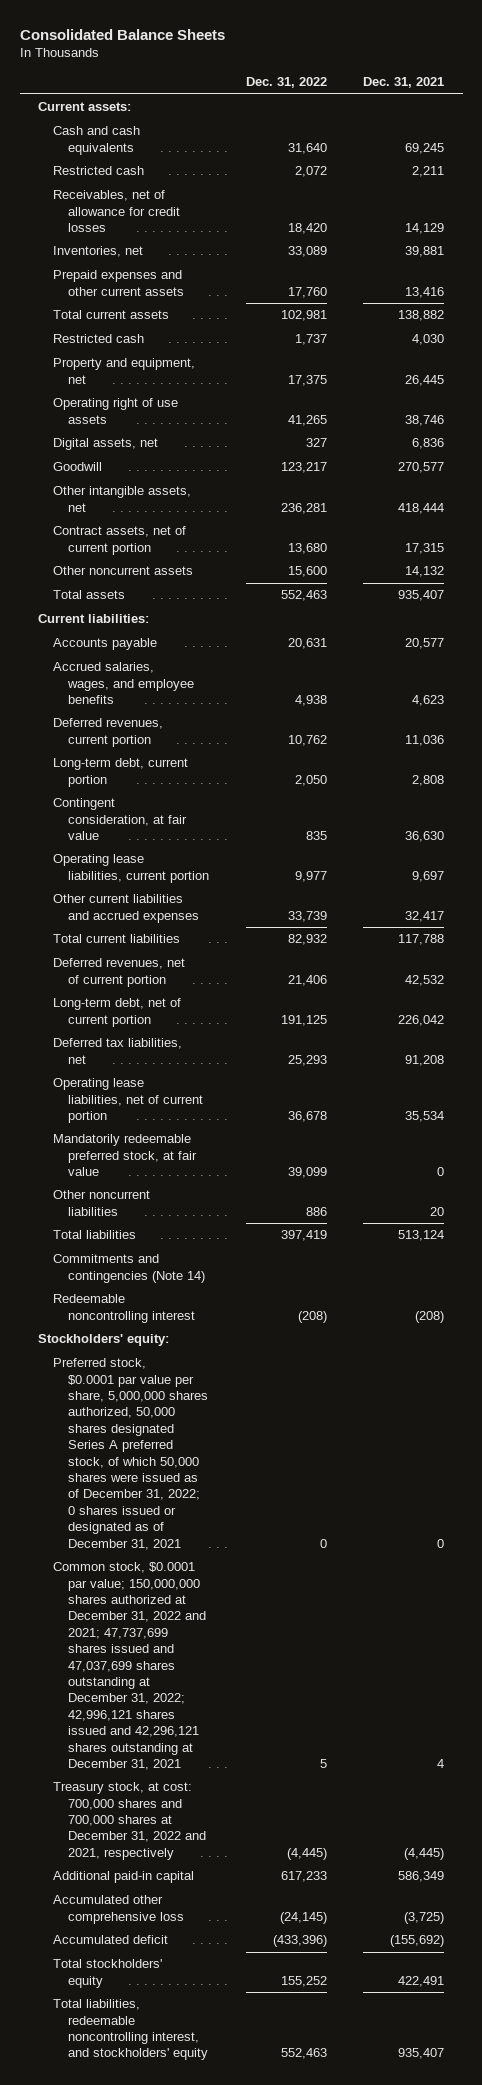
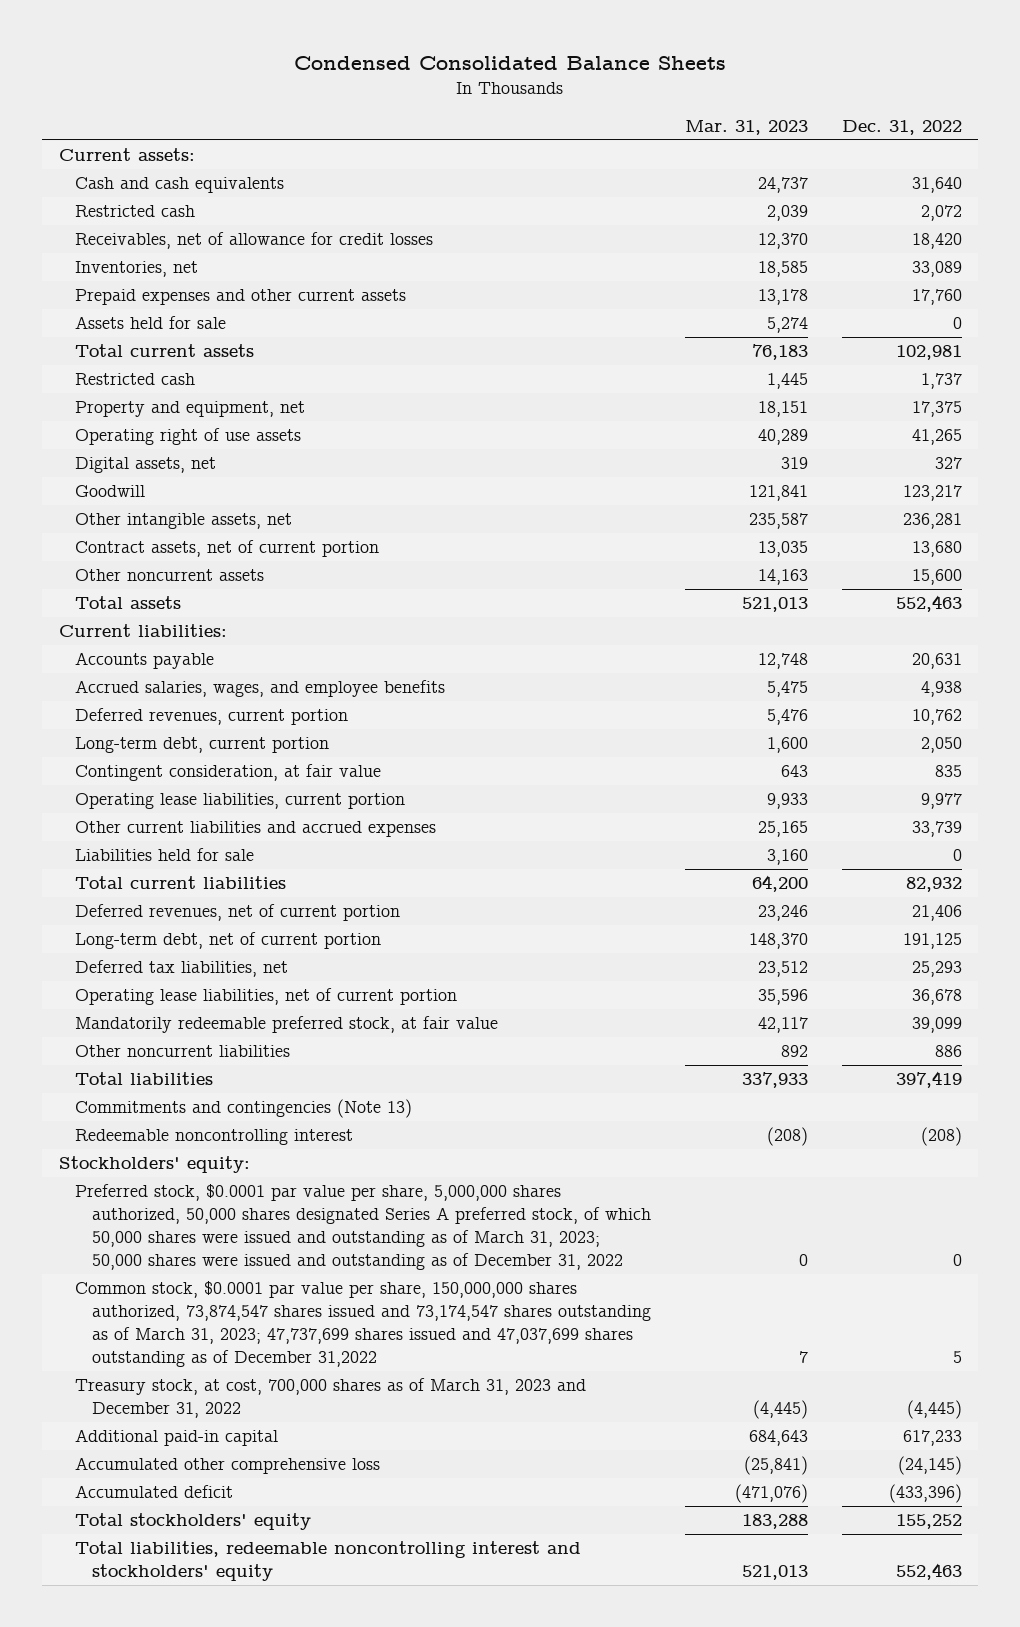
[19,28,225,40] Consolidated Balance Sheets -> [294,55,727,70] Condensed Consolidated Balance Sheets
[363,77,445,89] Dec. 31, 2021 -> none
none -> [684,120,808,136] Mar. 31, 2023
none -> [75,316,227,330] Assets held for sale
none -> [75,848,255,862] Liabilities held for sale
[53,1254,206,1283] Commitments and contingencies (Note 14) -> [75,1099,413,1119] Commitments and contingencies (Note 13)
[53,1358,209,1550] Preferred stock, $0.0001 par value per share, 5,000,000 shares authorized, 50,000 shares designated Series A preferred stock, of which 50,000 shares were issued as of December 31, 2022; 0 shares issued or designated as of December 31, 2021 -> [75,1184,651,1271] Preferred stock, $0.0001 par value per share, 5,000,000 shares authorized, 50,000 shares designated Series A preferred stock, of which 50,000 shares were issued and outstanding as of March 31, 2023; 50,000 shares were issued and outstanding as of December 31, 2022
[53,1562,207,1771] Common stock, $0.0001 par value; 150,000,000 shares authorized at December 31, 2022 and 2021; 47,737,699 shares issued and 47,037,699 shares outstanding at December 31, 2022; 42,996,121 shares issued and 42,296,121 shares outstanding at December 31, 2021 -> [75,1281,651,1368] Common stock, $0.0001 par value per share, 150,000,000 shares authorized, 73,874,547 shares issued and 73,174,547 shares outstanding as of March 31, 2023; 47,737,699 shares issued and 47,037,699 shares outstanding as of December 31,2022
[53,1782,207,1860] Treasury stock, at cost: 700,000 shares and 700,000 shares at December 31, 2022 and 2021, respectively -> [75,1378,587,1419] Treasury stock, at cost, 700,000 shares as of March 31, 2023 and December 31, 2022
[53,1999,209,2061] Total liabilities, redeemable noncontrolling interest, and stockholders' equity -> [75,1541,582,1582] Total liabilities, redeemable noncontrolling interest and stockholders' equity

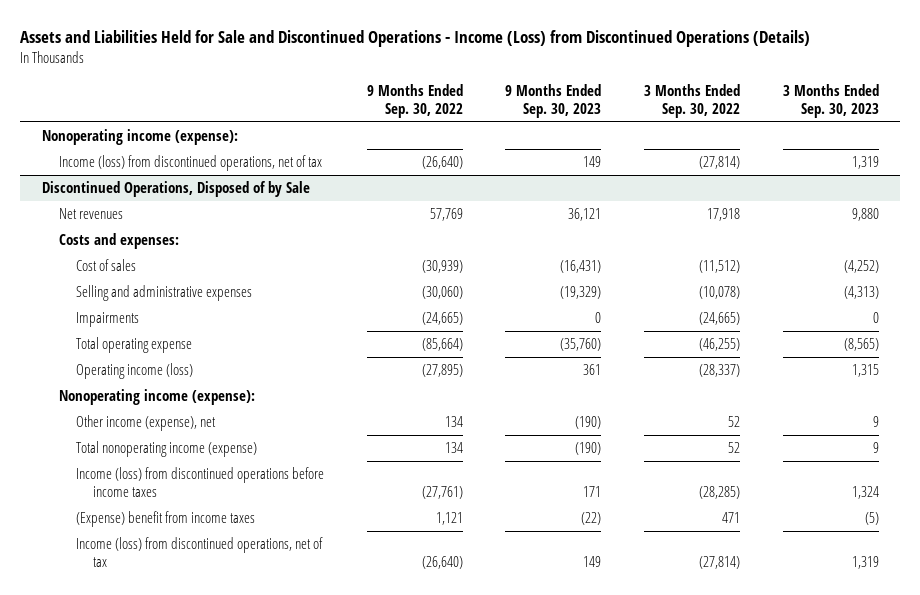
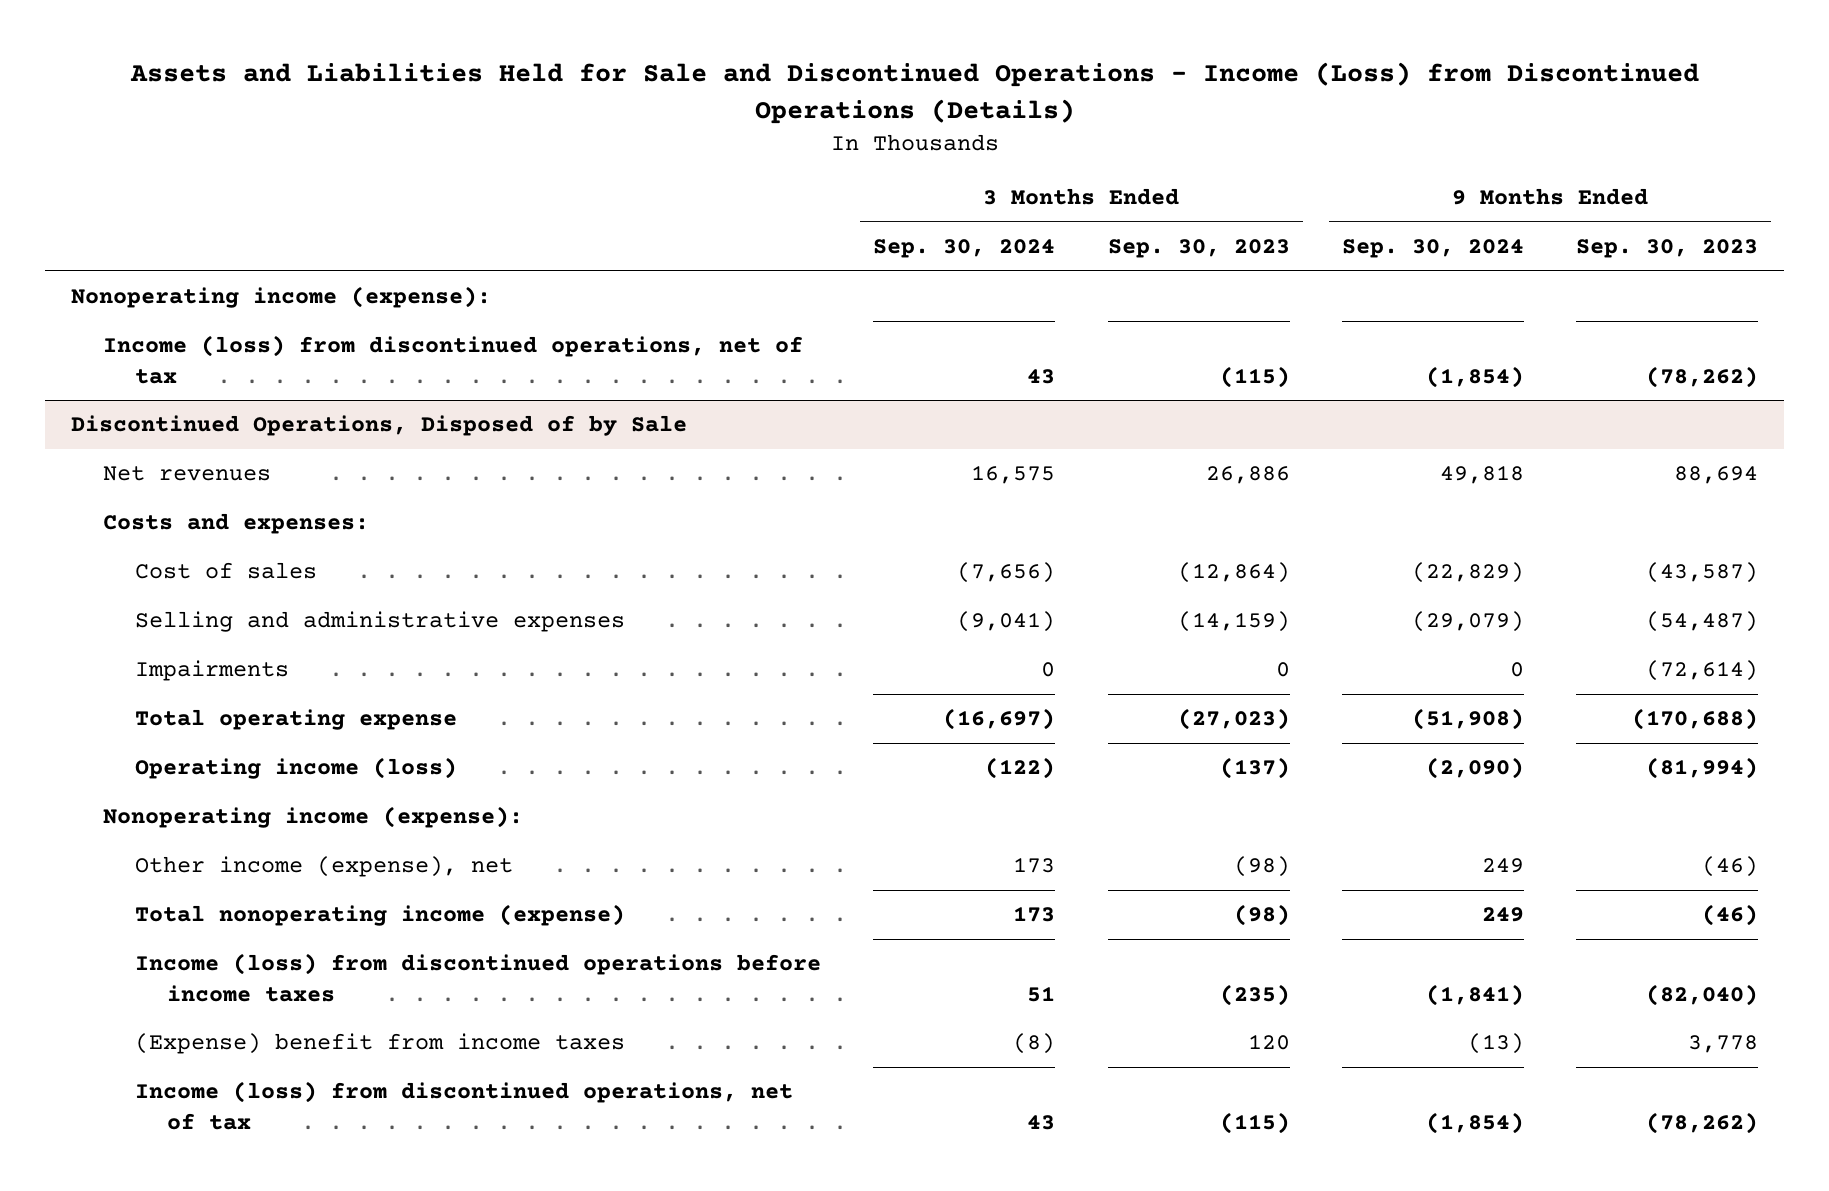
[366,83,463,118] 9 Months Ended Sep. 30, 2022 -> none
[643,83,740,118] 3 Months Ended Sep. 30, 2022 -> none
none -> [873,239,1056,259] Sep. 30, 2024
none -> [1341,239,1524,259] Sep. 30, 2024
[583,156,602,168] 149 -> [1646,365,1759,388] (78,262)
[851,156,879,170] 1,319 -> [1219,365,1290,388] (115)
[568,208,602,222] 36,121 -> [1674,466,1759,485] 88,694
[851,208,879,222] 9,880 -> [1205,466,1290,485] 26,886
[560,260,602,274] (16,431) -> [1646,562,1759,584] (43,587)
[843,260,879,274] (4,252) -> [1177,562,1290,584] (12,864)
[560,286,602,300] (19,329) -> [1646,611,1759,633] (54,487)
[843,286,879,300] (4,313) -> [1177,611,1290,633] (14,159)
[595,312,602,324] 0 -> [1646,660,1759,682] (72,614)
[560,338,602,352] (35,760) -> [1632,708,1759,731] (170,688)
[843,338,879,352] (8,565) -> [1177,708,1290,731] (27,023)
[583,364,602,376] 361 -> [1646,757,1759,780] (81,994)
[851,364,879,378] 1,315 -> [1219,757,1290,780] (137)
[575,416,602,430] (190) -> [1702,856,1759,878] (46)
[872,416,879,428] 9 -> [1233,856,1290,878] (98)
[575,442,602,456] (190) -> [1702,904,1759,927] (46)
[872,442,879,454] 9 -> [1233,904,1290,927] (98)
[583,486,602,498] 171 -> [1646,983,1759,1006] (82,040)
[851,486,879,500] 1,324 -> [1219,983,1290,1006] (235)
[581,512,602,526] (22) -> [1688,1035,1759,1054] 3,778
[864,512,879,526] (5) -> [1247,1034,1290,1051] 120
[583,556,602,568] 149 -> [1646,1111,1759,1134] (78,262)
[851,556,879,570] 1,319 -> [1219,1111,1290,1134] (115)

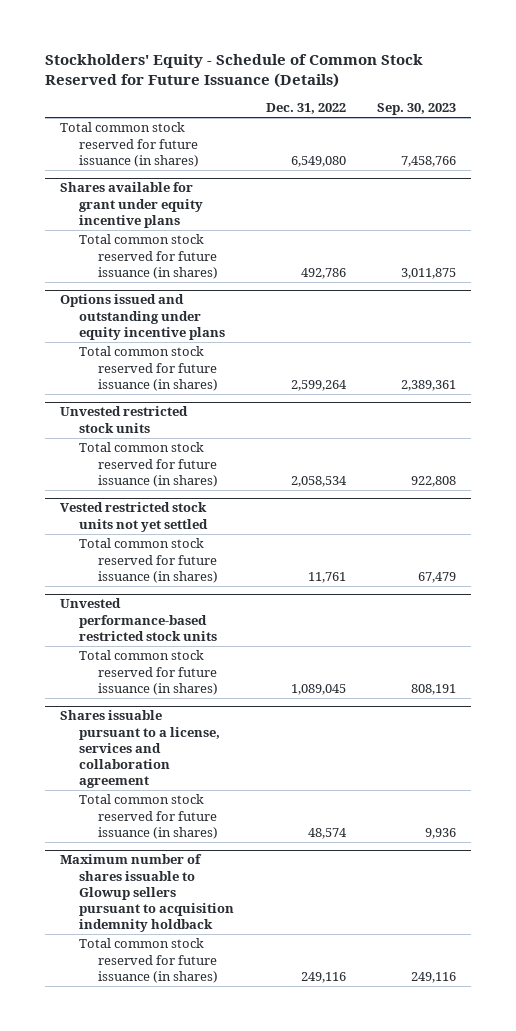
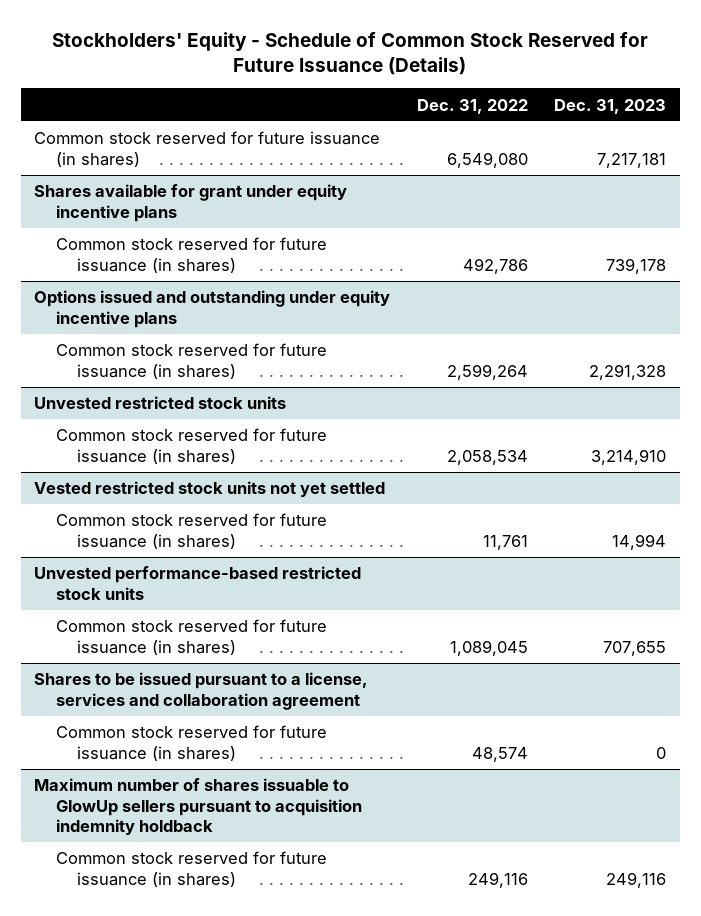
[376,103,456,116] Sep. 30, 2023 -> none
none -> [554,98,667,114] Dec. 31, 2023
[60,122,200,167] Total common stock reserved for future issuance (in shares) -> [34,131,381,167] Common stock reserved for future issuance (in shares)
[79,234,219,279] Total common stock reserved for future issuance (in shares) -> [55,237,327,273] Common stock reserved for future issuance (in shares)
[79,346,219,391] Total common stock reserved for future issuance (in shares) -> [55,343,327,379] Common stock reserved for future issuance (in shares)
[79,442,219,487] Total common stock reserved for future issuance (in shares) -> [55,428,327,464] Common stock reserved for future issuance (in shares)
[79,538,219,583] Total common stock reserved for future issuance (in shares) -> [55,513,327,549] Common stock reserved for future issuance (in shares)
[79,650,219,695] Total common stock reserved for future issuance (in shares) -> [55,619,327,655] Common stock reserved for future issuance (in shares)
[60,710,221,788] Shares issuable pursuant to a license, services and collaboration agreement -> [34,672,369,710] Shares to be issued pursuant to a license, services and collaboration agreement
[79,794,219,839] Total common stock reserved for future issuance (in shares) -> [55,725,327,761] Common stock reserved for future issuance (in shares)
[60,854,235,932] Maximum number of shares issuable to Glowup sellers pursuant to acquisition indemnity holdback -> [34,778,362,836] Maximum number of shares issuable to GlowUp sellers pursuant to acquisition indemnity holdback
[79,938,219,983] Total common stock reserved for future issuance (in shares) -> [55,851,327,887] Common stock reserved for future issuance (in shares)

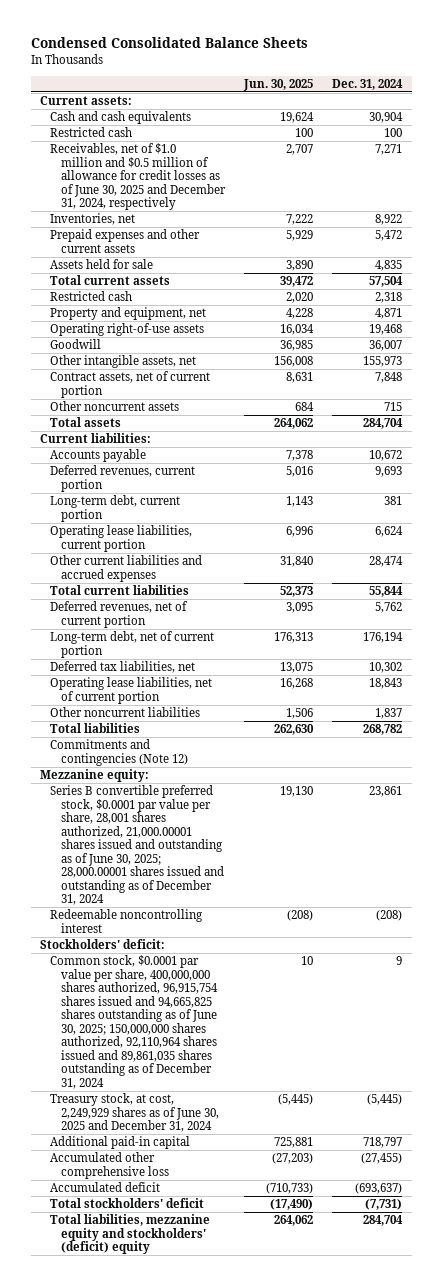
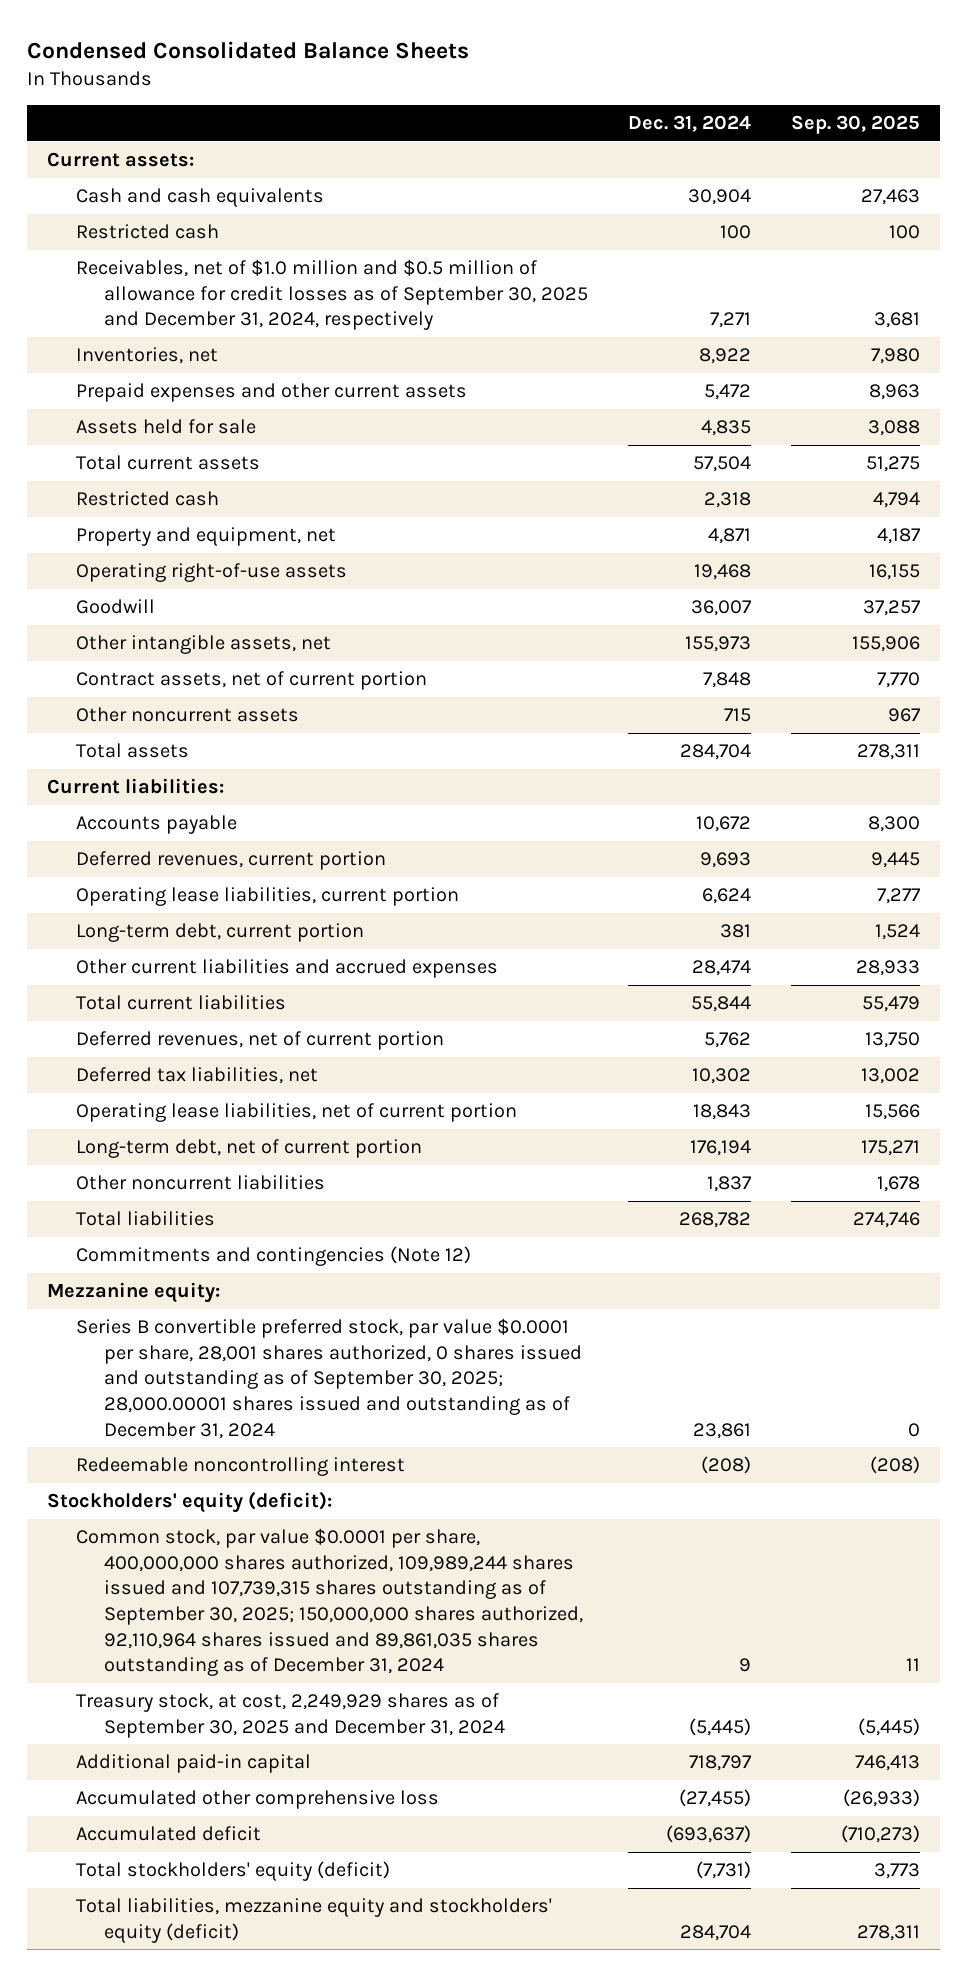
[242,78,313,91] Jun. 30, 2025 -> none
none -> [791,115,921,135] Sep. 30, 2025
[50,143,226,211] Receivables, net of $1.0 million and $0.5 million of allowance for credit losses as of June 30, 2025 and December 31, 2024, respectively -> [75,259,588,331] Receivables, net of $1.0 million and $0.5 million of allowance for credit losses as of September 30, 2025 and December 31, 2024, respectively
[50,495,181,522] Long-term debt, current portion -> [75,923,364,943] Long-term debt, current portion
[50,631,215,658] Long-term debt, net of current portion -> [75,1139,422,1159] Long-term debt, net of current portion
[50,785,224,906] Series B convertible preferred stock, $0.0001 par value per share, 28,001 shares authorized, 21,000.00001 shares issued and outstanding as of June 30, 2025; 28,000.00001 shares issued and outstanding as of December 31, 2024 -> [75,1318,582,1439] Series B convertible preferred stock, par value $0.0001 per share, 28,001 shares authorized, 0 shares issued and outstanding as of September 30, 2025; 28,000.00001 shares issued and outstanding as of December 31, 2024
[40,939,166,950] Stockholders' deficit: -> [47,1491,333,1514] Stockholders' equity (deficit):
[50,955,218,1089] Common stock, $0.0001 par value per share, 400,000,000 shares authorized, 96,915,754 shares issued and 94,665,825 shares outstanding as of June 30, 2025; 150,000,000 shares authorized, 92,110,964 shares issued and 89,861,035 shares outstanding as of December 31, 2024 -> [75,1528,583,1677] Common stock, par value $0.0001 per share, 400,000,000 shares authorized, 109,989,244 shares issued and 107,739,315 shares outstanding as of September 30, 2025; 150,000,000 shares authorized, 92,110,964 shares issued and 89,861,035 shares outstanding as of December 31, 2024
[50,1093,219,1133] Treasury stock, at cost, 2,249,929 shares as of June 30, 2025 and December 31, 2024 -> [75,1693,505,1738] Treasury stock, at cost, 2,249,929 shares as of September 30, 2025 and December 31, 2024
[50,1198,205,1209] Total stockholders' deficit -> [75,1861,390,1882] Total stockholders' equity (deficit)
[50,1214,211,1255] Total liabilities, mezzanine equity and stockholders' (deficit) equity -> [75,1898,552,1943] Total liabilities, mezzanine equity and stockholders' equity (deficit)

